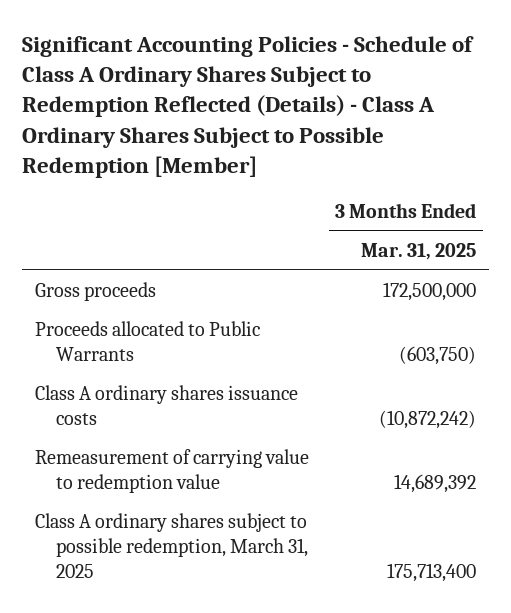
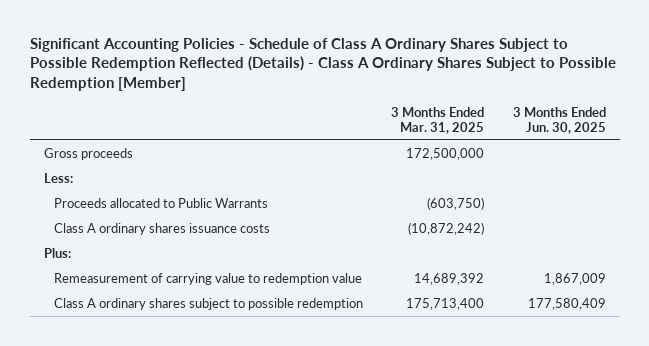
[21,35,474,178] Significant Accounting Policies - Schedule of Class A Ordinary Shares Subject to Redemption Reflected (Details) - Class A Ordinary Shares Subject to Possible Redemption [Member] -> [29,38,616,91] Significant Accounting Policies - Schedule of Class A Ordinary Shares Subject to Possible Redemption Reflected (Details) - Class A Ordinary Shares Subject to Possible Redemption [Member]
none -> [512,107,606,134] 3 Months Ended Jun. 30, 2025
none -> [43,172,73,183] Less:
none -> [43,247,71,258] Plus:
[34,512,309,579] Class A ordinary shares subject to possible redemption, March 31, 2025 -> [53,297,363,310] Class A ordinary shares subject to possible redemption

